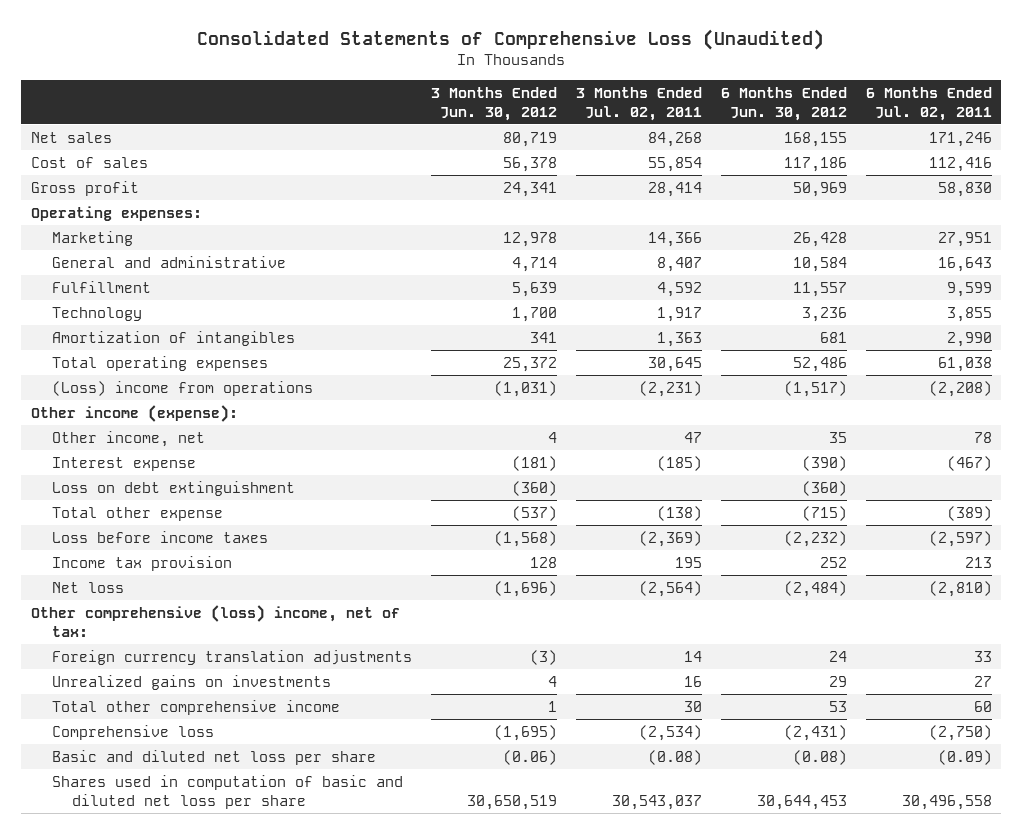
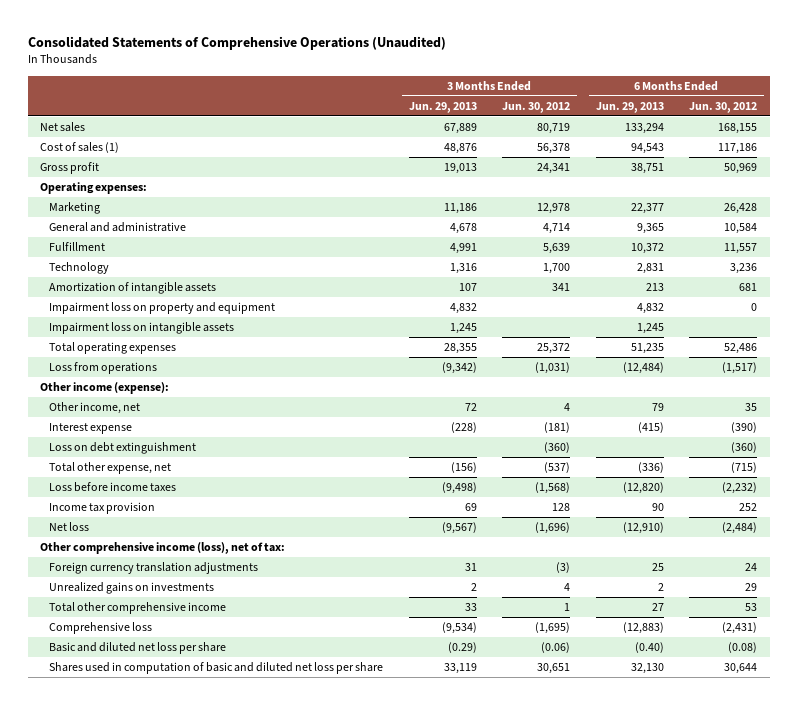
[197,28,825,50] Consolidated Statements of Comprehensive Loss (Unaudited) -> [27,35,446,50] Consolidated Statements of Comprehensive Operations (Unaudited)
[575,86,702,121] 3 Months Ended Jul. 02, 2011 -> none
[865,86,992,121] 6 Months Ended Jul. 02, 2011 -> none
none -> [408,101,477,113] Jun. 29, 2013
none -> [595,101,664,113] Jun. 29, 2013
[30,156,148,168] Cost of sales -> [40,142,120,154] Cost of sales (1)
[51,330,295,346] Amortization of intangibles -> [49,282,217,295] Amortization of intangible assets
none -> [49,302,276,315] Impairment loss on property and equipment
none -> [49,322,235,335] Impairment loss on intangible assets
[51,380,313,396] (Loss) income from operations -> [49,362,158,375] Loss from operations
[51,506,223,521] Total other expense -> [49,462,172,475] Total other expense, net
[30,604,400,637] Other comprehensive (loss) income, net of tax: -> [40,542,286,555] Other comprehensive income (loss), net of tax:
[466,794,557,810] 30,650,519 -> [537,663,571,675] 30,651
[756,794,847,810] 30,644,453 -> [724,663,758,675] 30,644

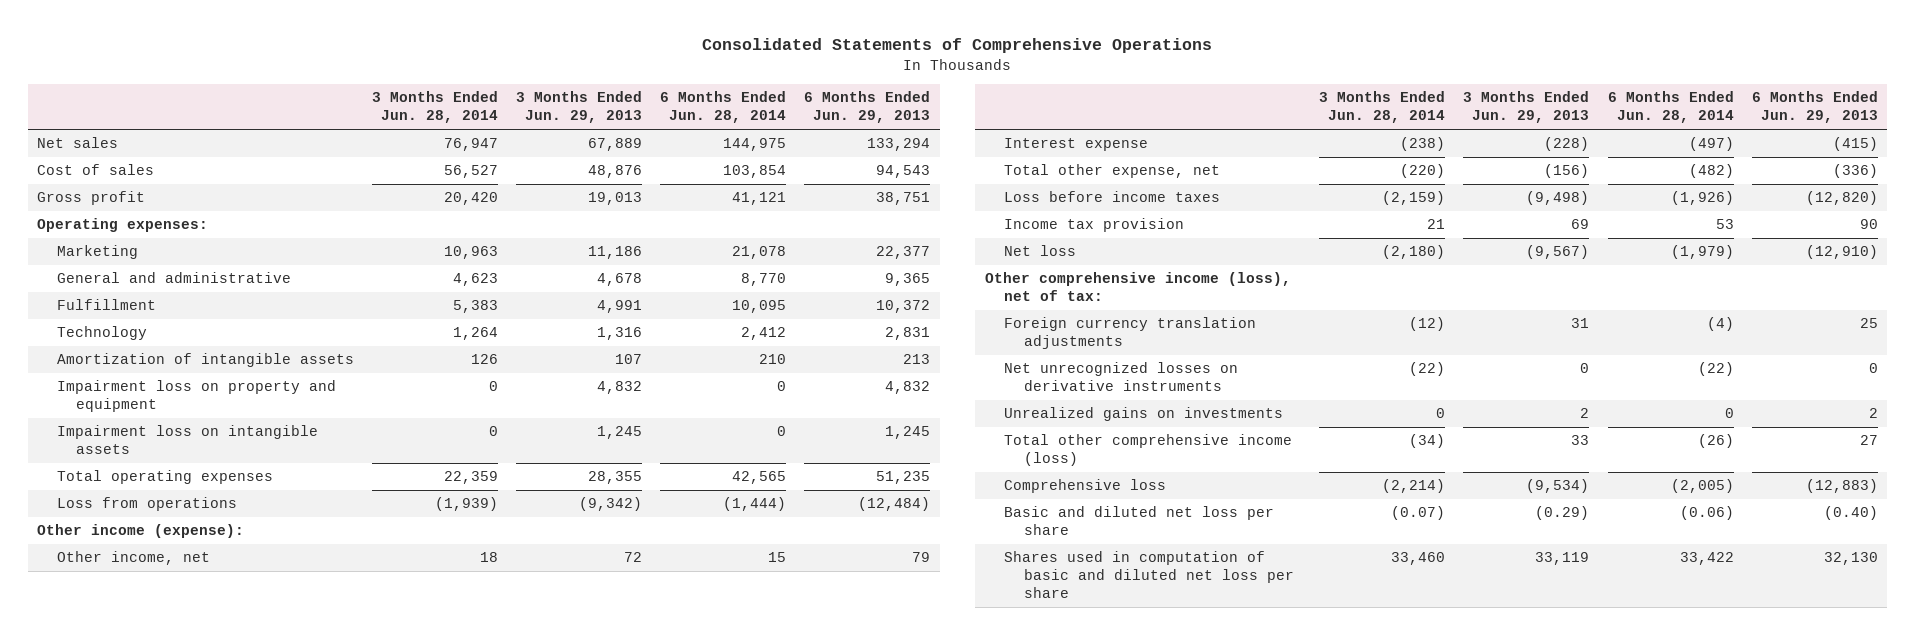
[27,35,446,50] Consolidated Statements of Comprehensive Operations (Unaudited) -> [702,38,1213,54] Consolidated Statements of Comprehensive Operations
[502,101,571,113] Jun. 30, 2012 -> none
[689,101,758,113] Jun. 30, 2012 -> none
none -> [371,91,498,124] 3 Months Ended Jun. 28, 2014
none -> [660,91,787,124] 6 Months Ended Jun. 28, 2014
[40,142,120,154] Cost of sales (1) -> [37,164,155,176] Cost of sales
[49,442,197,455] Loss on debt extinguishment -> none
none -> [1004,362,1239,392] Net unrecognized losses on derivative instruments
[49,602,227,615] Total other comprehensive income -> [1004,434,1293,467] Total other comprehensive income (loss)

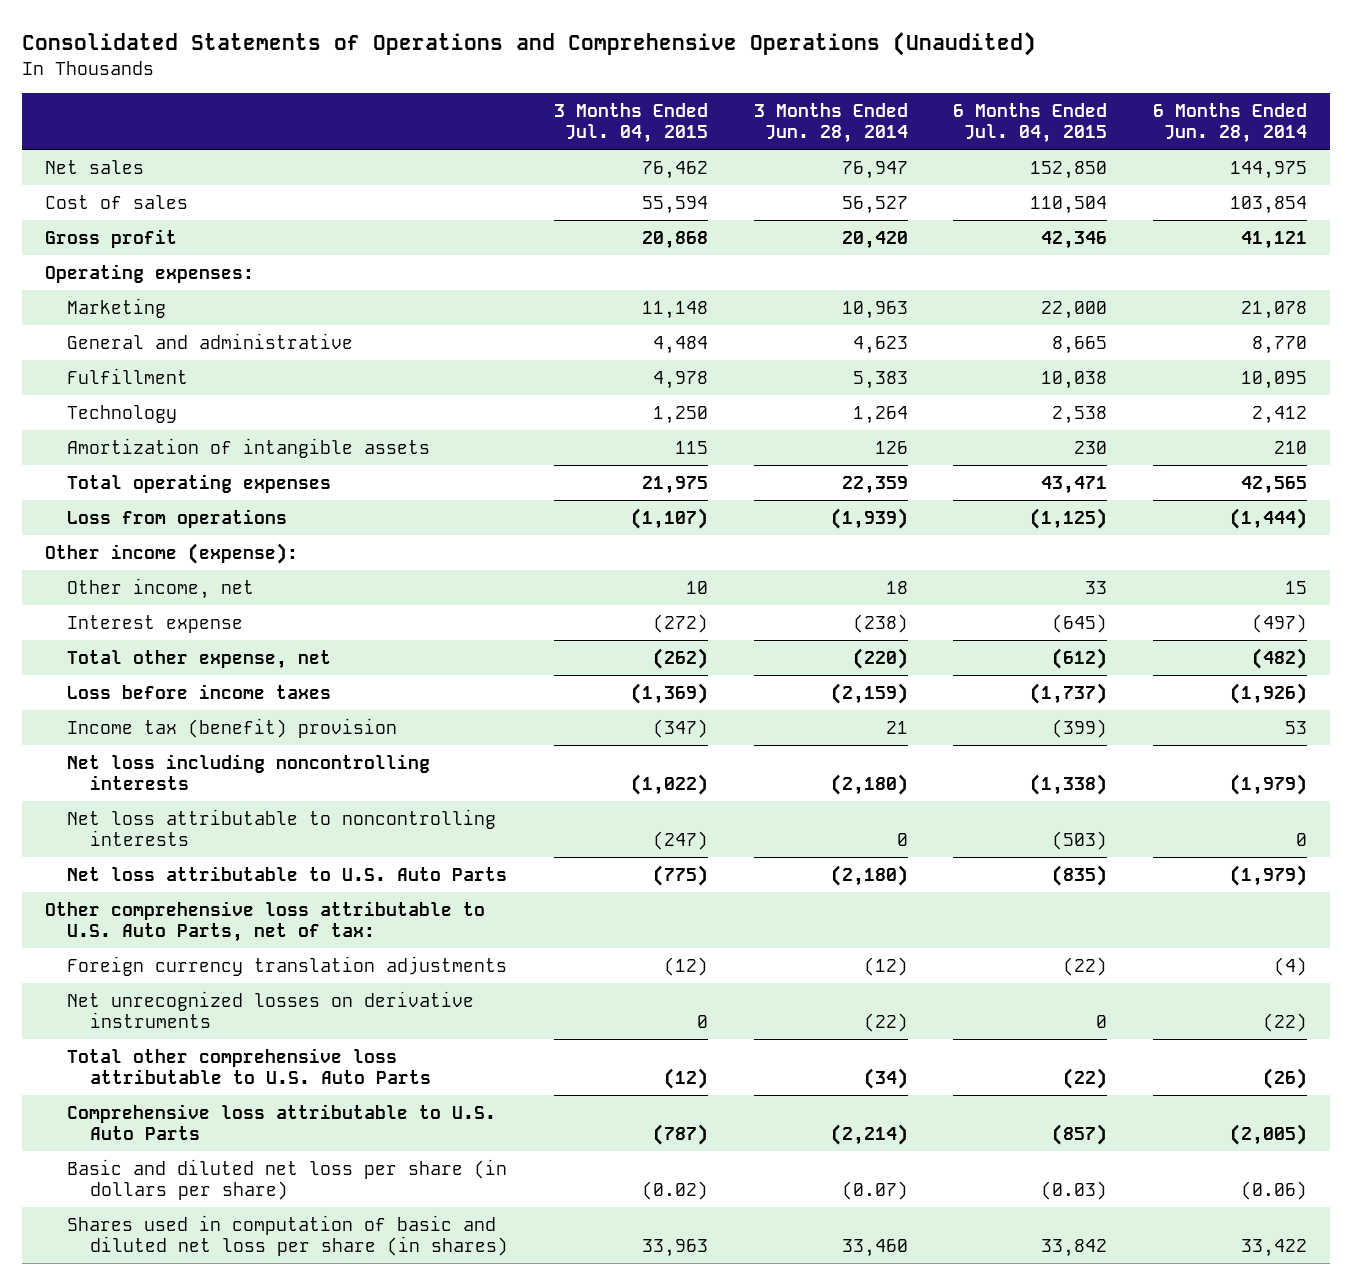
[702,38,1213,54] Consolidated Statements of Comprehensive Operations -> [21,32,1036,57] Consolidated Statements of Operations and Comprehensive Operations (Unaudited)
[516,91,643,124] 3 Months Ended Jun. 29, 2013 -> none
[804,91,931,124] 6 Months Ended Jun. 29, 2013 -> none
none -> [553,103,708,144] 3 Months Ended Jul. 04, 2015
none -> [953,103,1108,144] 6 Months Ended Jul. 04, 2015
[56,380,336,413] Impairment loss on property and equipment -> none
[56,425,318,455] Impairment loss on intangible assets -> none
[1004,218,1185,233] Income tax provision -> [67,718,398,739] Income tax (benefit) provision
none -> [67,754,431,791] Net loss including noncontrolling interests
none -> [67,809,497,847] Net loss attributable to noncontrolling interests
[1004,245,1077,257] Net loss -> [67,866,508,882] Net loss attributable to U.S. Auto Parts
[984,272,1291,302] Other comprehensive income (loss), net of tax: -> [44,901,485,943] Other comprehensive loss attributable to U.S. Auto Parts, net of tax:
[1004,407,1284,422] Unrealized gains on investments -> none
[1004,434,1293,467] Total other comprehensive income (loss) -> [67,1048,432,1085] Total other comprehensive loss attributable to U.S. Auto Parts
[1004,479,1167,494] Comprehensive loss -> [67,1104,497,1141] Comprehensive loss attributable to U.S. Auto Parts
[1004,506,1275,536] Basic and diluted net loss per share -> [67,1159,508,1201] Basic and diluted net loss per share (in dollars per share)
[1004,551,1294,599] Shares used in computation of basic and diluted net loss per share -> [67,1215,509,1257] Shares used in computation of basic and diluted net loss per share (in shares)

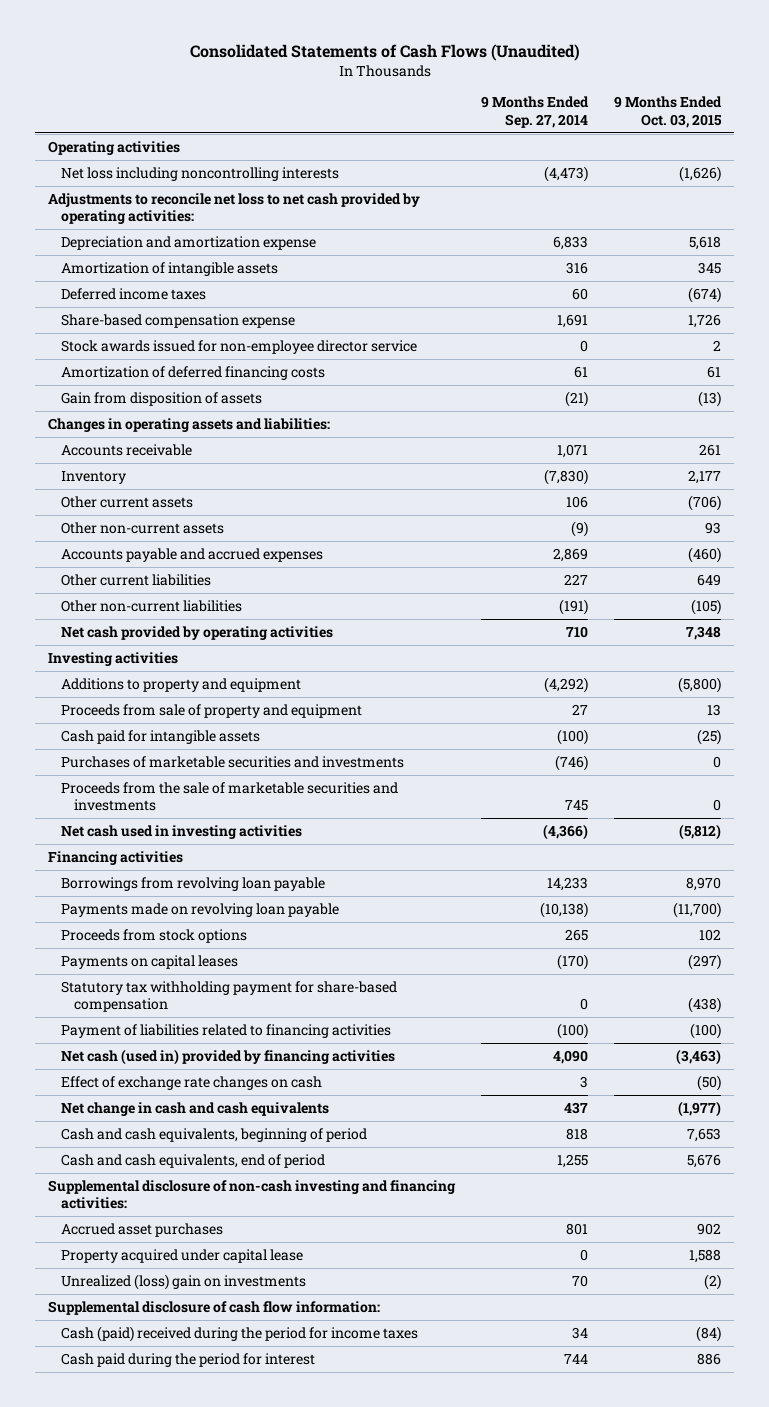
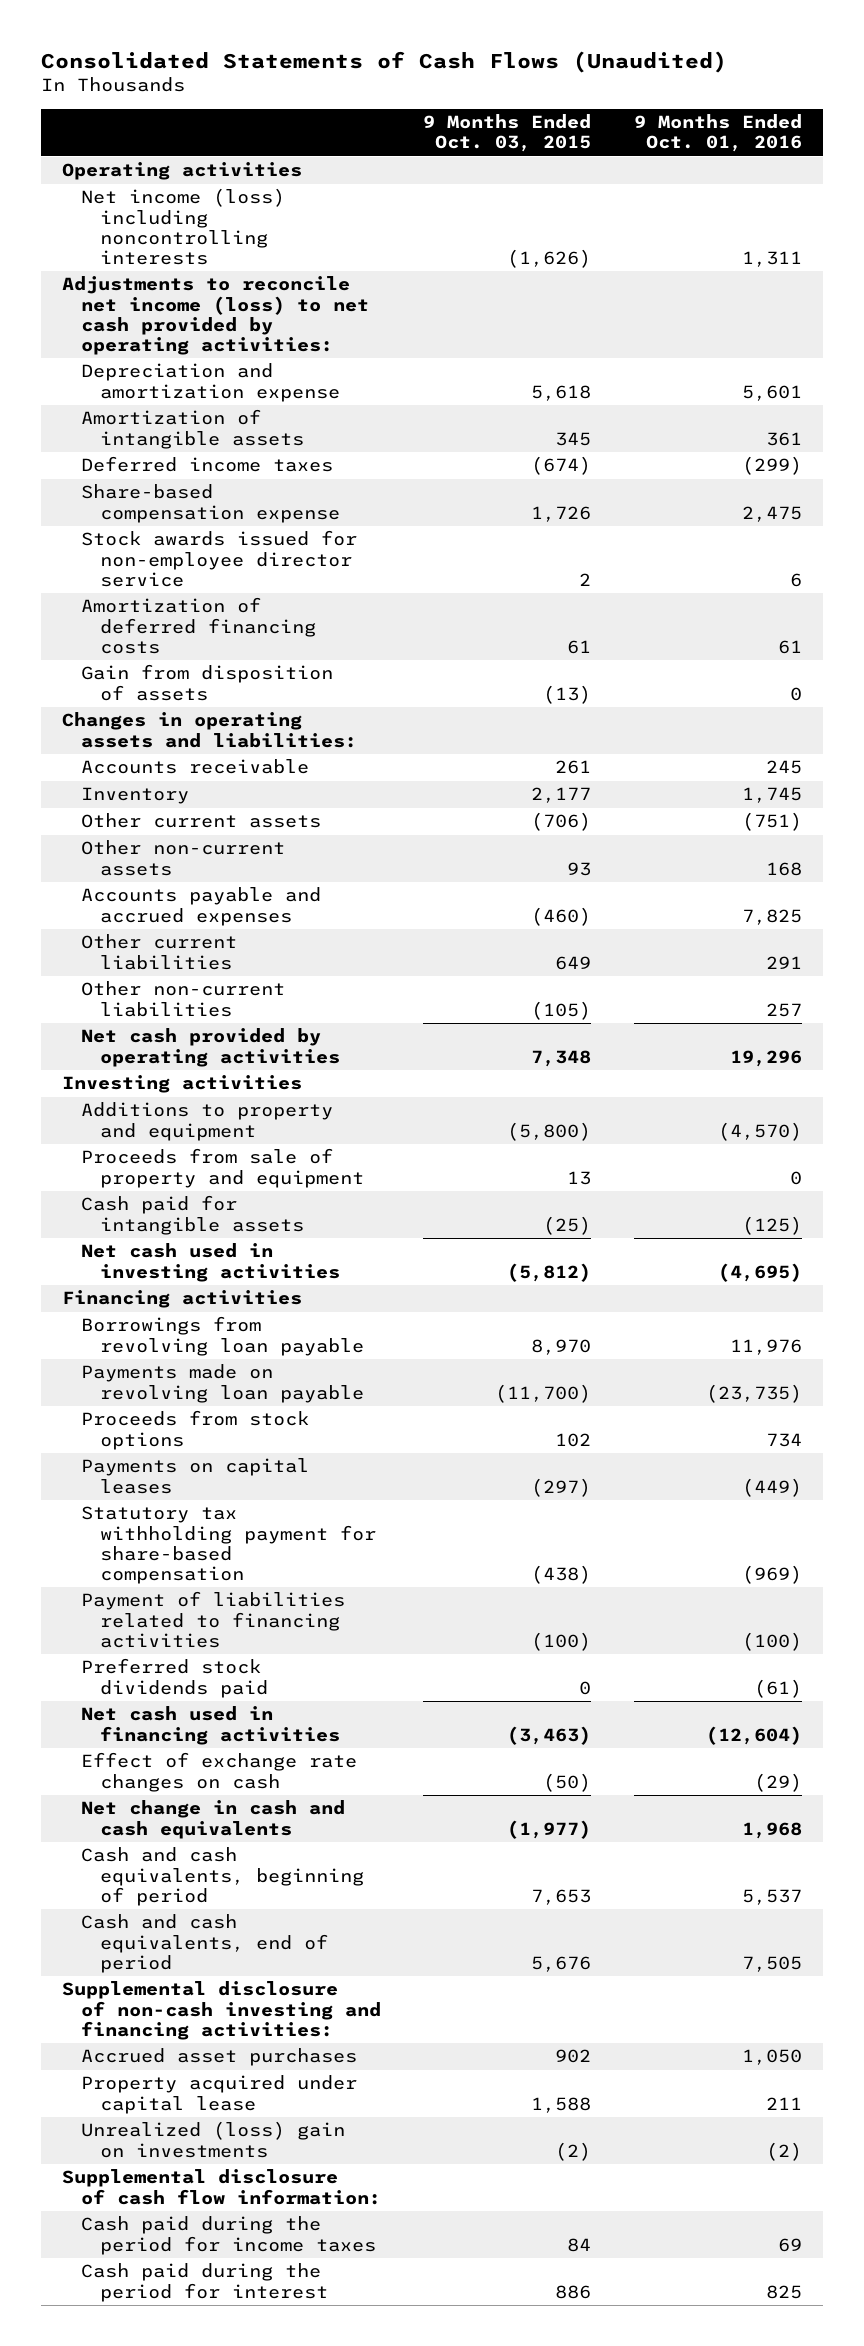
[481,96,590,128] 9 Months Ended Sep. 27, 2014 -> none
none -> [633,114,802,153] 9 Months Ended Oct. 01, 2016
[61,166,340,181] Net loss including noncontrolling interests -> [81,188,286,265] Net income (loss) including noncontrolling interests
[48,192,421,225] Adjustments to reconcile net loss to net cash provided by operating activities: -> [61,276,370,355] Adjustments to reconcile net income (loss) to net cash provided by operating activities:
[61,755,405,768] Purchases of marketable securities and investments -> none
[61,781,399,812] Proceeds from the sale of marketable securities and investments -> none
none -> [81,1658,269,1698] Preferred stock dividends paid
[61,1048,396,1065] Net cash (used in) provided by financing activities -> [81,1706,341,1745] Net cash used in financing activities
[61,1325,419,1342] Cash (paid) received during the period for income taxes -> [81,2216,377,2255] Cash paid during the period for income taxes
[695,1325,721,1342] (84) -> [567,2237,592,2252] 84

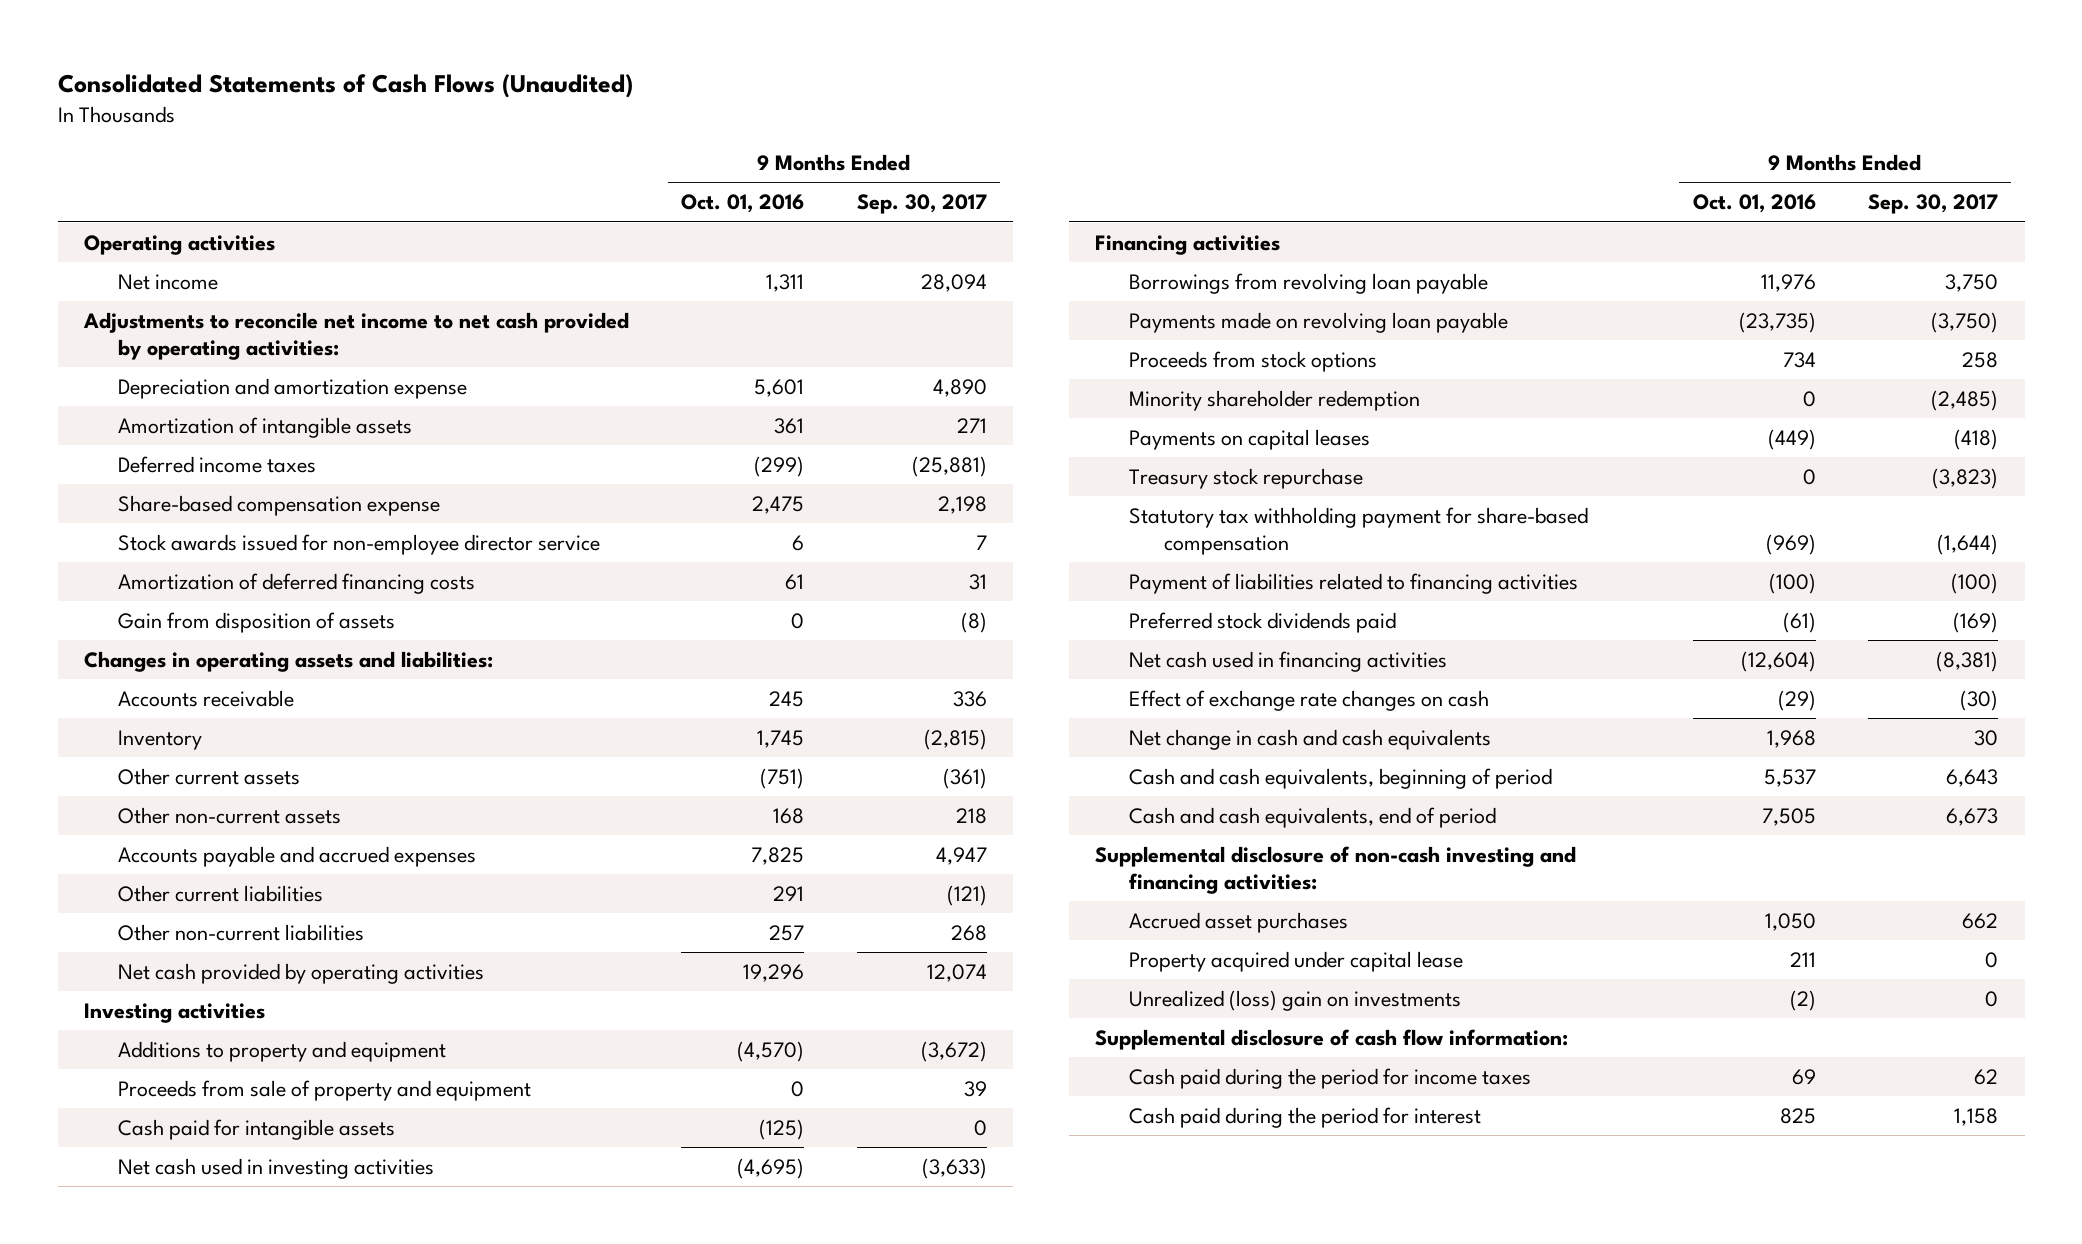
[423,114,592,153] 9 Months Ended Oct. 03, 2015 -> none
none -> [857,194,988,215] Sep. 30, 2017
[81,188,286,265] Net income (loss) including noncontrolling interests -> [118,273,219,290] Net income
[61,276,370,355] Adjustments to reconcile net income (loss) to net cash provided by operating activities: -> [82,311,629,360] Adjustments to reconcile net income to net cash provided by operating activities:
none -> [1129,389,1421,411] Minority shareholder redemption
none -> [1129,467,1364,489] Treasury stock repurchase

